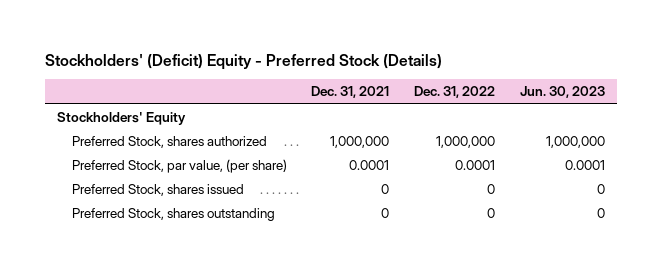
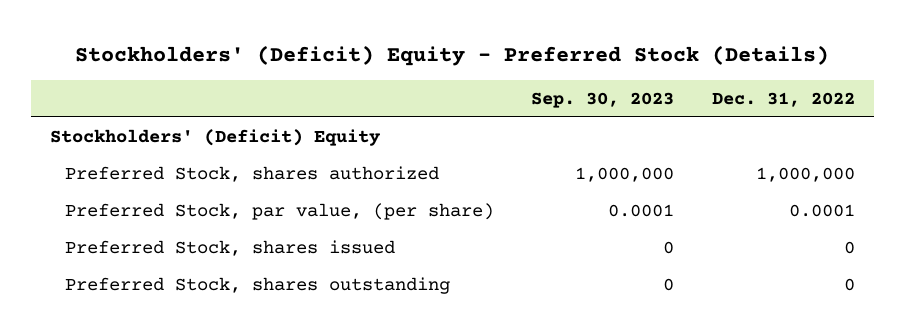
[311,86,390,99] Dec. 31, 2021 -> none
[519,86,605,99] Jun. 30, 2023 -> none
none -> [531,91,675,108] Sep. 30, 2023
[57,112,187,126] Stockholders' Equity -> [49,128,381,146] Stockholders' (Deficit) Equity

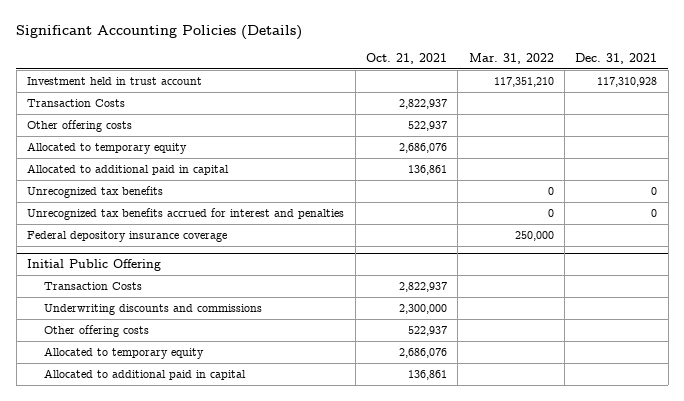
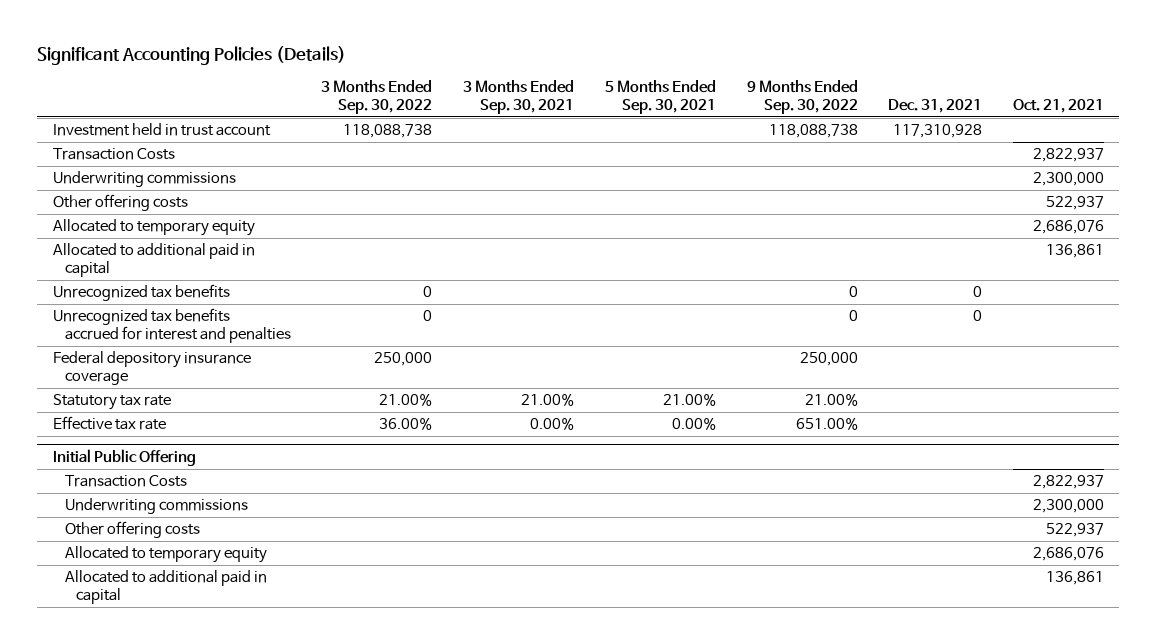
[468,53,554,65] Mar. 31, 2022 -> none
none -> [321,79,433,114] 3 Months Ended Sep. 30, 2022
none -> [463,79,575,114] 3 Months Ended Sep. 30, 2021
none -> [604,79,716,114] 5 Months Ended Sep. 30, 2021
none -> [746,79,858,114] 9 Months Ended Sep. 30, 2022
none -> [52,171,236,188] Underwriting commissions
none -> [52,394,171,411] Statutory tax rate
none -> [52,416,166,431] Effective tax rate
[44,304,263,316] Underwriting discounts and commissions -> [64,498,248,515] Underwriting commissions

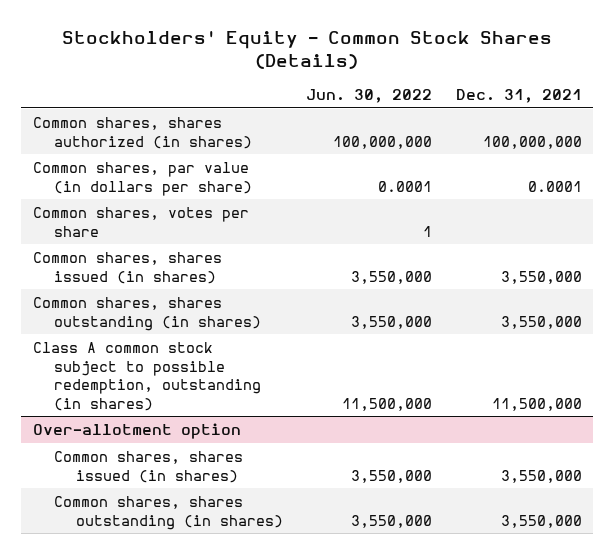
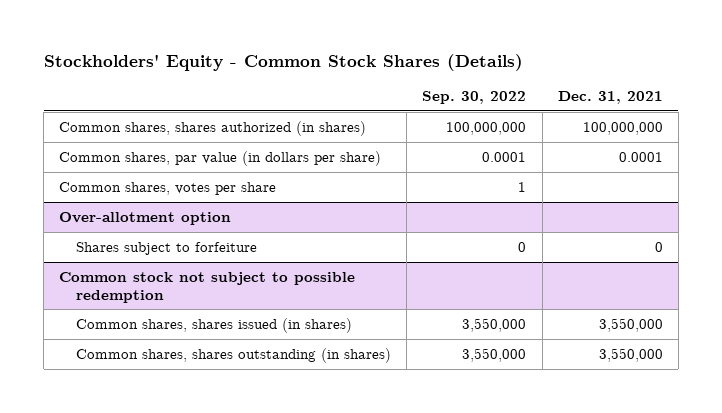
[306,89,433,104] Jun. 30, 2022 -> none
none -> [422,91,527,105] Sep. 30, 2022
[32,251,222,284] Common shares, shares issued (in shares) -> none
[32,296,262,331] Common shares, shares outstanding (in shares) -> none
[32,341,262,411] Class A common stock subject to possible redemption, outstanding (in shares) -> none
none -> [76,241,258,255] Shares subject to forfeiture
none -> [59,271,356,303] Common stock not subject to possible redemption

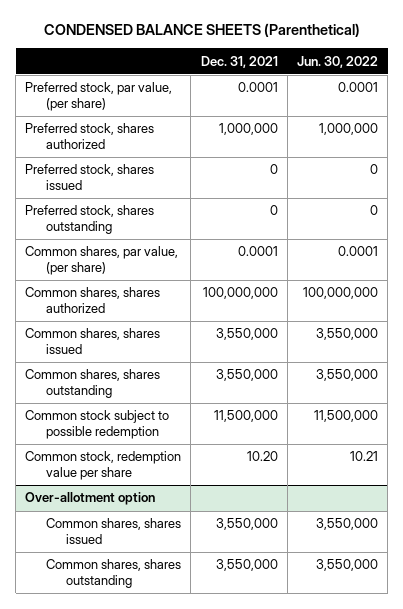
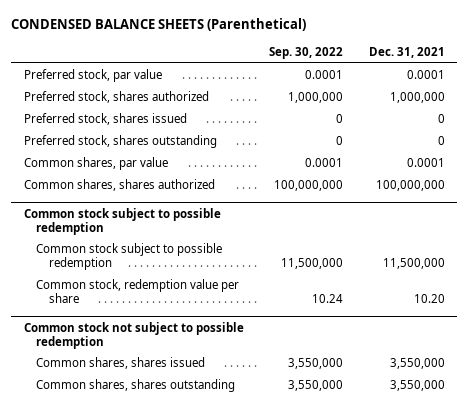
[296,55,378,68] Jun. 30, 2022 -> none
none -> [269,47,344,60] Sep. 30, 2022
[25,82,173,112] Preferred stock, par value, (per share) -> [24,69,163,83] Preferred stock, par value
[25,246,179,276] Common shares, par value, (per share) -> [24,157,169,171] Common shares, par value
[25,328,161,355] Common shares, shares issued -> none
[25,369,161,399] Common shares, shares outstanding -> none
none -> [24,208,222,235] Common stock subject to possible redemption
[25,492,156,506] Over-allotment option -> none
none -> [24,322,245,349] Common stock not subject to possible redemption

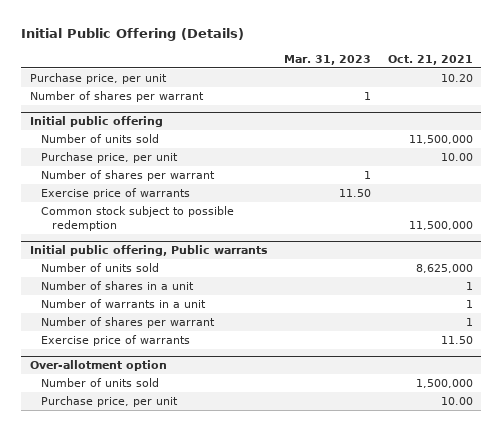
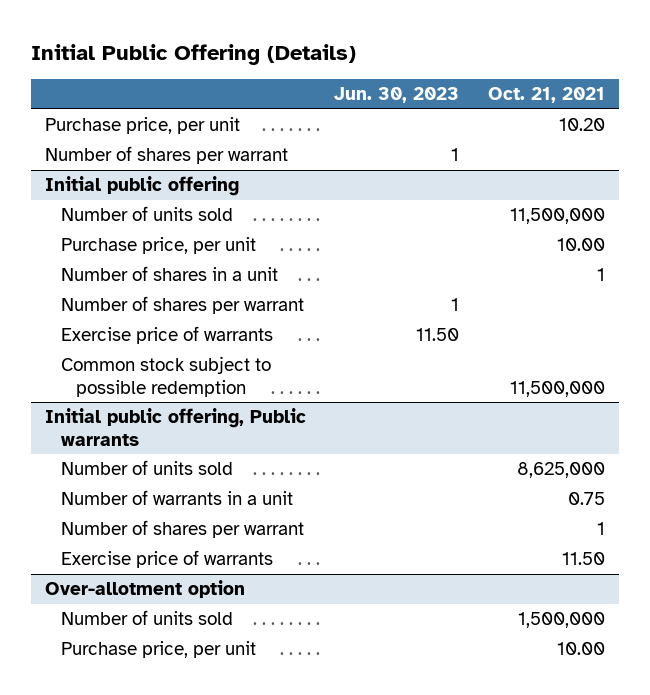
[284,54,372,65] Mar. 31, 2023 -> none
none -> [334,87,460,104] Jun. 30, 2023
none -> [60,266,278,282] Number of shares in a unit
[40,281,194,291] Number of shares in a unit -> none
[465,300,473,309] 1 -> [567,492,605,506] 0.75

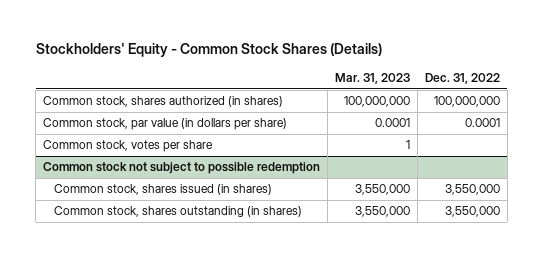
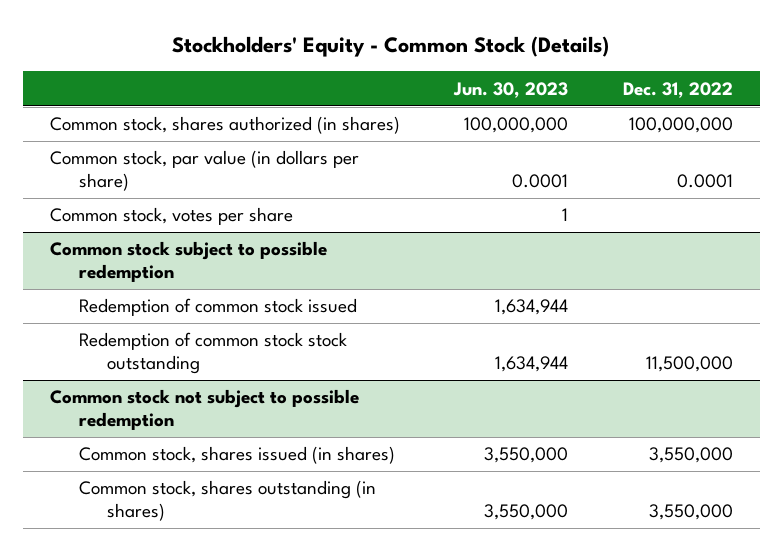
[35,43,382,58] Stockholders' Equity - Common Stock Shares (Details) -> [172,36,610,58] Stockholders' Equity - Common Stock (Details)
[334,72,410,84] Mar. 31, 2023 -> none
none -> [453,81,569,98] Jun. 30, 2023
none -> [50,241,328,282] Common stock subject to possible redemption
none -> [78,298,357,317] Redemption of common stock issued
none -> [78,332,347,374] Redemption of common stock stock outstanding

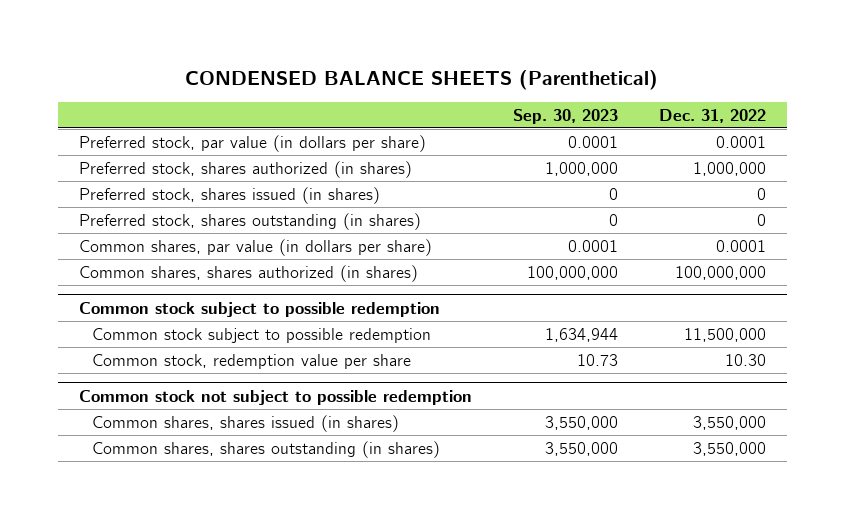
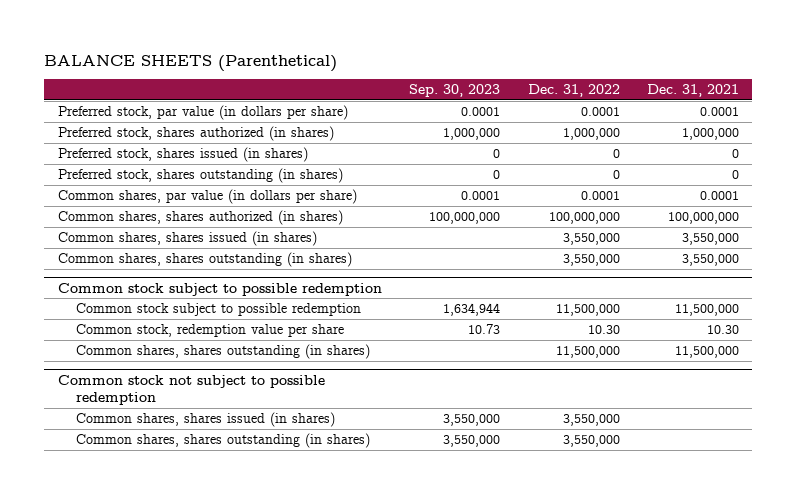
[185,69,659,90] CONDENSED BALANCE SHEETS (Parenthetical) -> [44,54,338,72] BALANCE SHEETS (Parenthetical)
none -> [646,84,739,98] Dec. 31, 2021
none -> [58,231,318,247] Common shares, shares issued (in shares)
none -> [58,252,353,268] Common shares, shares outstanding (in shares)
none -> [75,344,370,360] Common shares, shares outstanding (in shares)

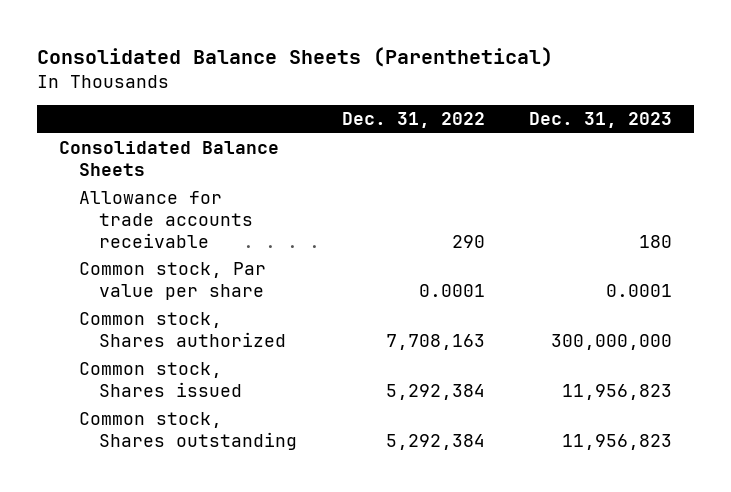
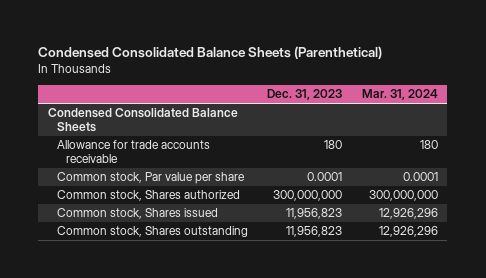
[36,46,553,67] Consolidated Balance Sheets (Parenthetical) -> [38,45,383,59] Condensed Consolidated Balance Sheets (Parenthetical)
[341,112,485,129] Dec. 31, 2022 -> none
none -> [361,89,438,101] Mar. 31, 2024
[58,141,279,177] Consolidated Balance Sheets -> [47,108,238,133] Condensed Consolidated Balance Sheets

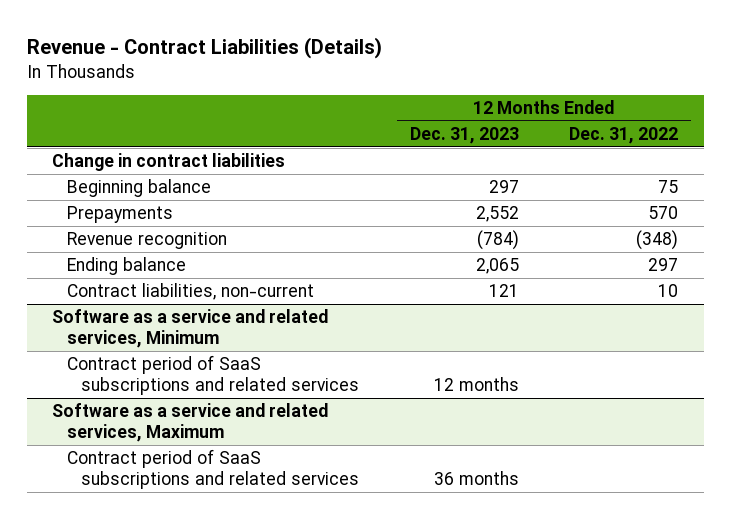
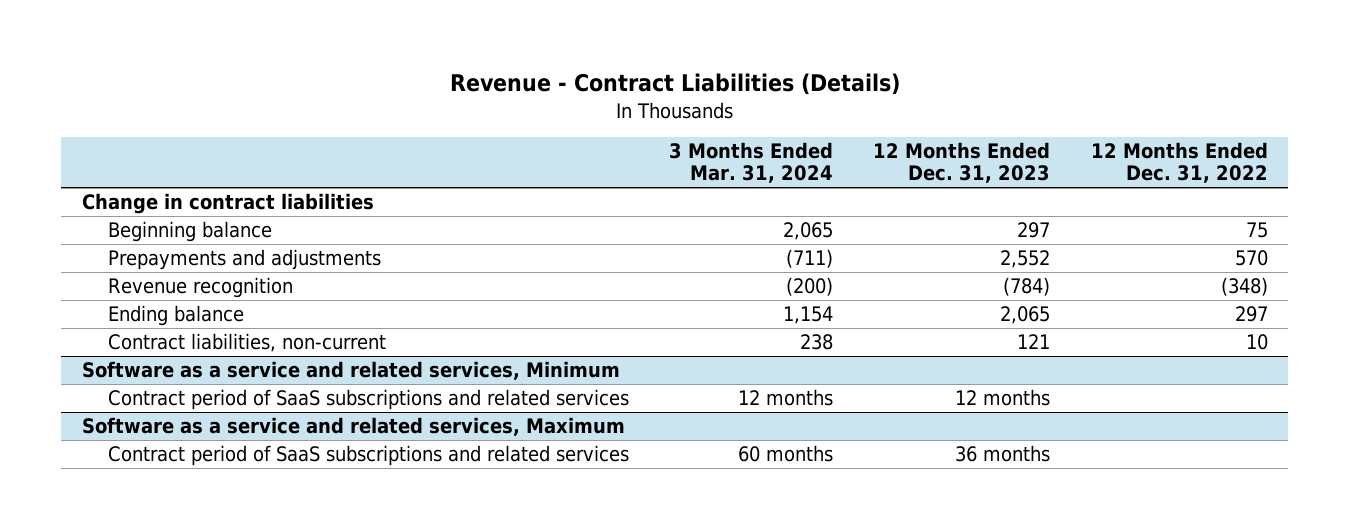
none -> [668,141,833,184] 3 Months Ended Mar. 31, 2024
[66,206,173,224] Prepayments -> [107,248,381,270] Prepayments and adjustments

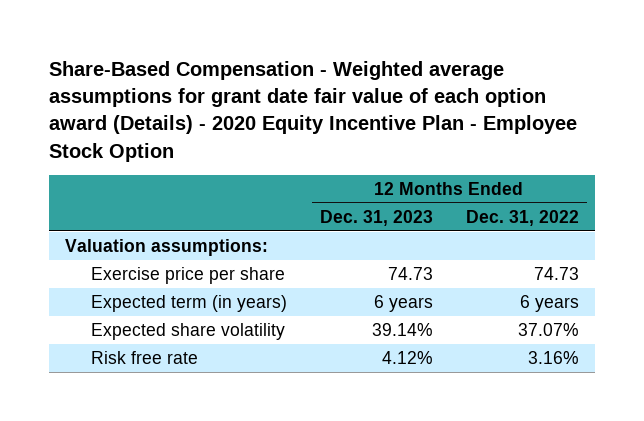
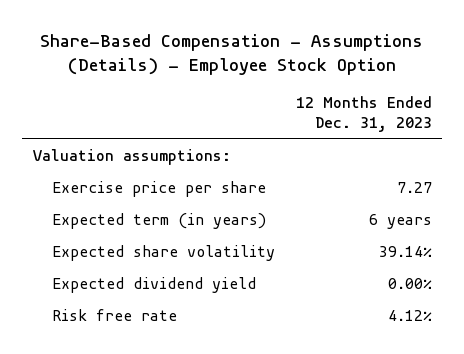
[48,60,577,162] Share-Based Compensation - Weighted average assumptions for grant date fair value of each option award (Details) - 2020 Equity Incentive Plan - Employee Stock Option -> [40,33,424,76] Share-Based Compensation - Assumptions (Details) - Employee Stock Option
[465,209,579,226] Dec. 31, 2022 -> none
[388,266,434,280] 74.73 -> [396,182,432,194] 7.27
none -> [51,277,256,294] Expected dividend yield

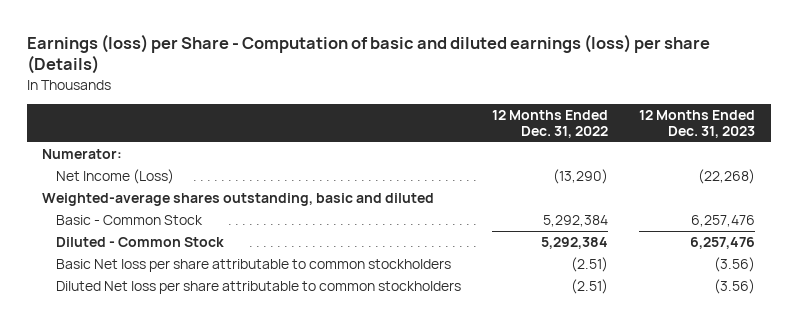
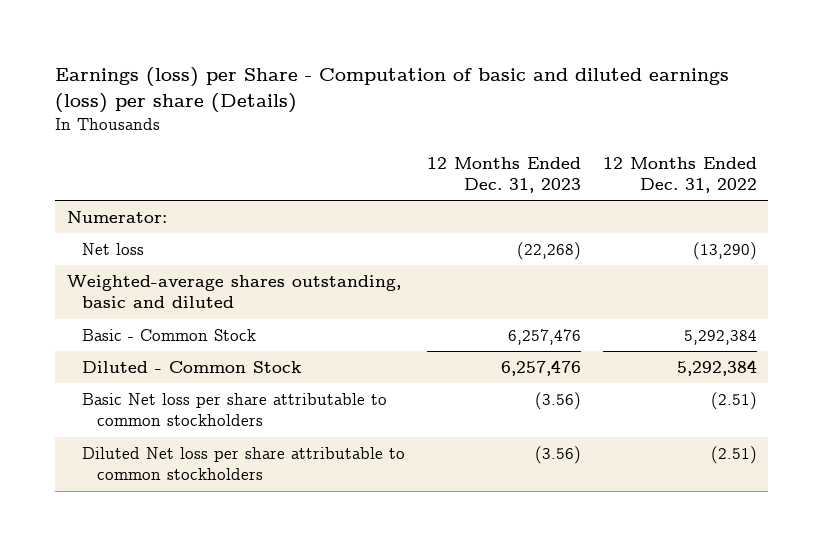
[56,168,175,184] Net Income (Loss) -> [81,242,144,255] Net loss

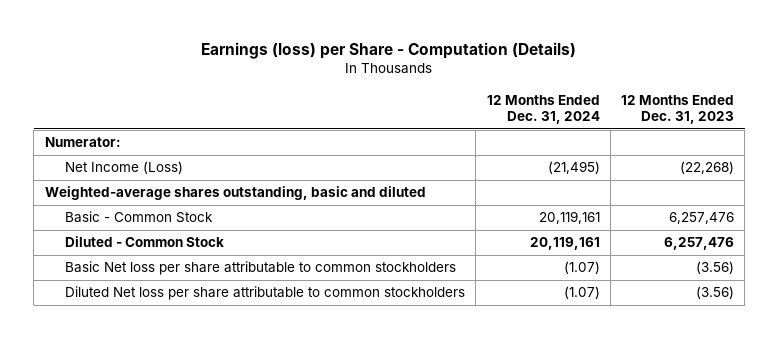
[55,67,730,114] Earnings (loss) per Share - Computation of basic and diluted earnings (loss) per share (Details) -> [201,42,577,60] Earnings (loss) per Share - Computation (Details)
[602,156,757,194] 12 Months Ended Dec. 31, 2022 -> none
none -> [486,94,600,125] 12 Months Ended Dec. 31, 2024
[81,242,144,255] Net loss -> [64,161,183,175] Net Income (Loss)

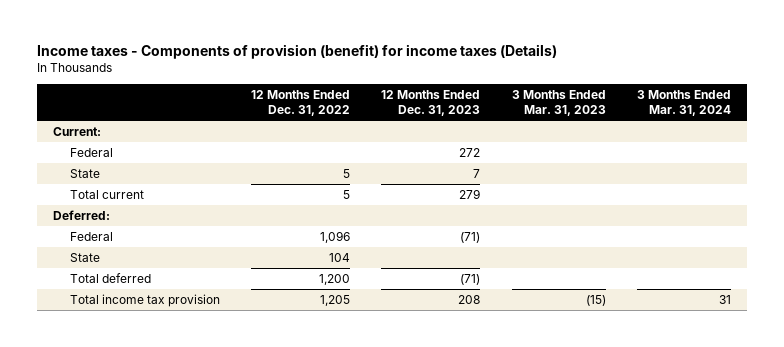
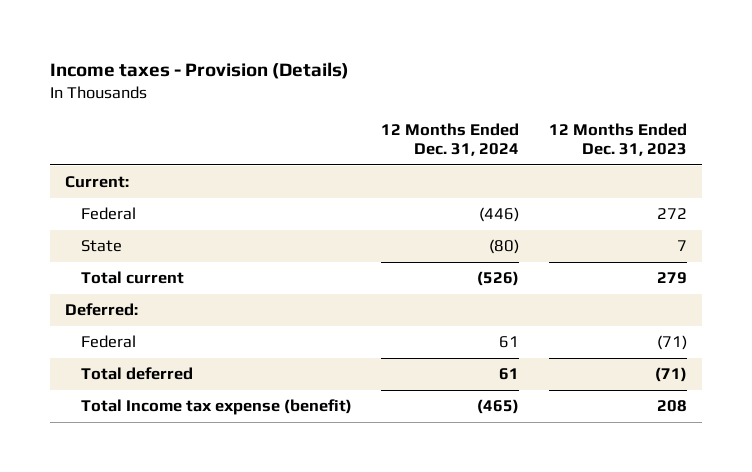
[37,43,558,59] Income taxes - Components of provision (benefit) for income taxes (Details) -> [50,61,350,79] Income taxes - Provision (Details)
[251,89,351,116] 12 Months Ended Dec. 31, 2022 -> none
[511,89,606,116] 3 Months Ended Mar. 31, 2023 -> none
[636,89,731,116] 3 Months Ended Mar. 31, 2024 -> none
none -> [381,123,520,157] 12 Months Ended Dec. 31, 2024
[70,253,101,263] State -> none
[70,294,221,308] Total income tax provision -> [80,399,352,416] Total Income tax expense (benefit)

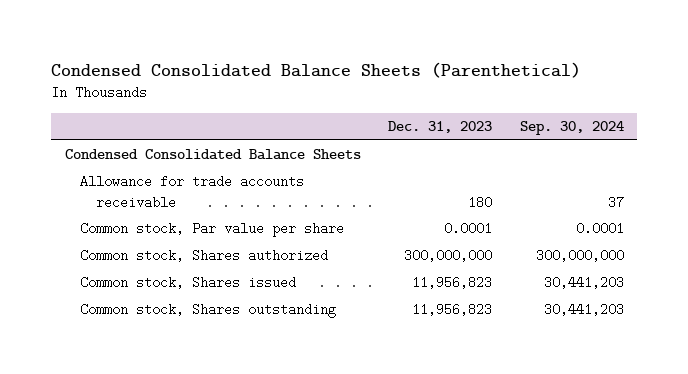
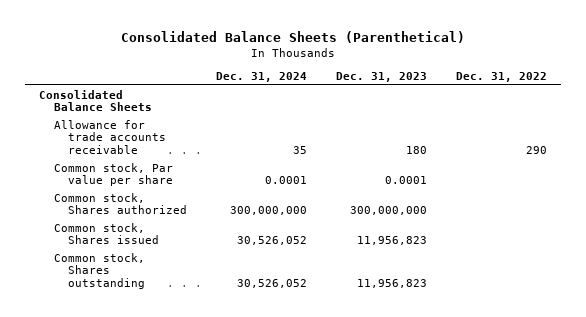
[50,61,581,78] Condensed Consolidated Balance Sheets (Parenthetical) -> [120,30,465,43] Consolidated Balance Sheets (Parenthetical)
[519,121,624,136] Sep. 30, 2024 -> none
none -> [216,72,308,83] Dec. 31, 2024
none -> [455,72,547,83] Dec. 31, 2022
[64,149,361,161] Condensed Consolidated Balance Sheets -> [39,89,152,112] Consolidated Balance Sheets

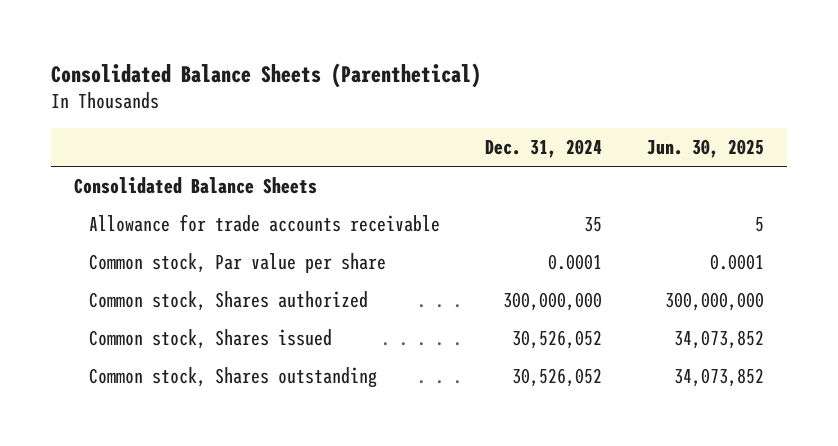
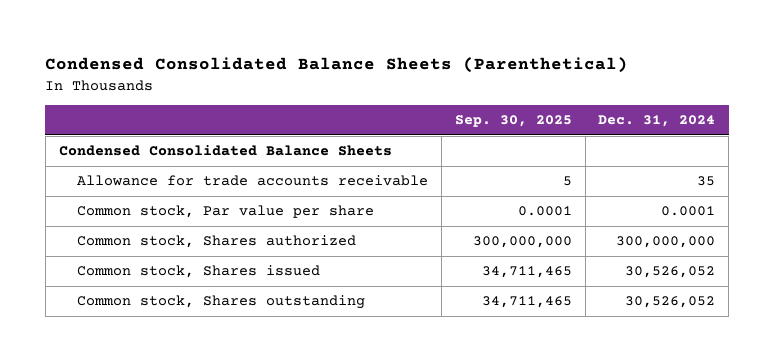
[51,62,482,88] Consolidated Balance Sheets (Parenthetical) -> [45,57,629,74] Condensed Consolidated Balance Sheets (Parenthetical)
[647,139,765,159] Jun. 30, 2025 -> none
none -> [454,115,572,128] Sep. 30, 2025
[73,176,317,194] Consolidated Balance Sheets -> [58,145,392,157] Condensed Consolidated Balance Sheets

